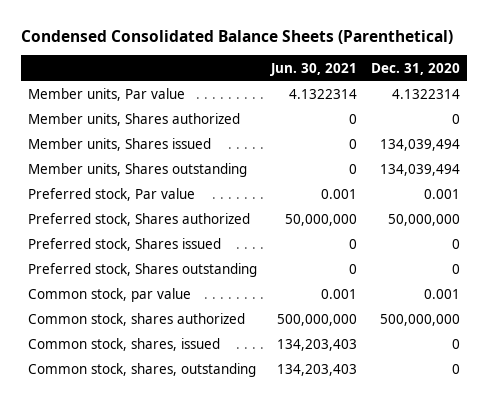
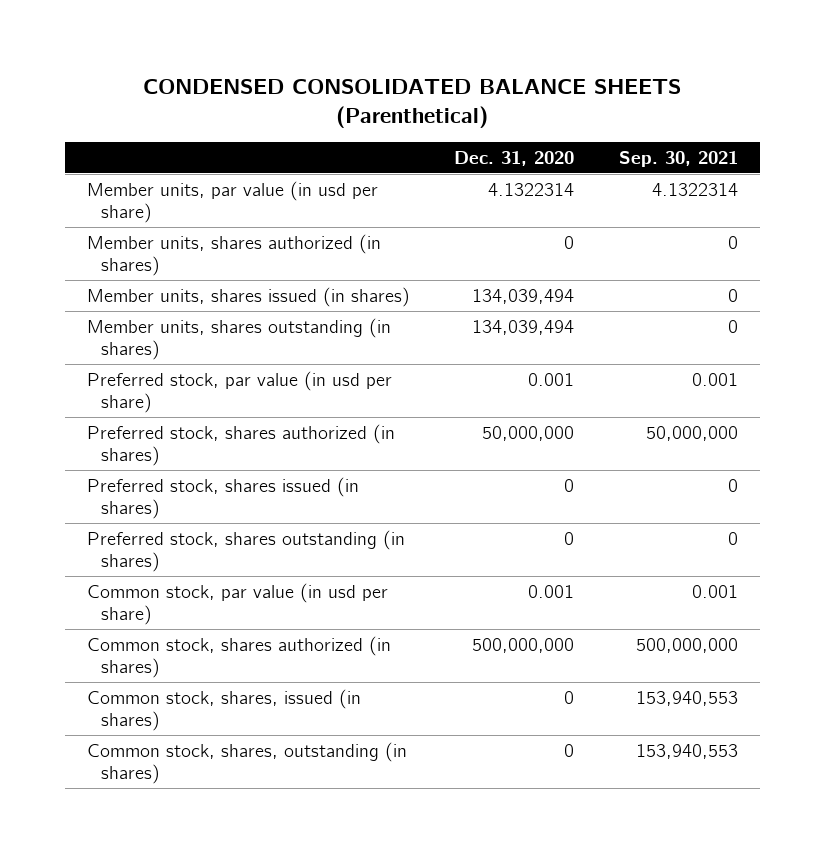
[21,29,454,44] Condensed Consolidated Balance Sheets (Parenthetical) -> [143,78,682,129] CONDENSED CONSOLIDATED BALANCE SHEETS (Parenthetical)
[269,62,357,76] Jun. 30, 2021 -> none
none -> [619,150,739,167] Sep. 30, 2021
[28,88,186,102] Member units, Par value -> [86,180,378,224] Member units, par value (in usd per share)
[28,113,241,127] Member units, Shares authorized -> [86,233,381,277] Member units, shares authorized (in shares)
[28,138,212,152] Member units, Shares issued -> [86,286,410,307] Member units, shares issued (in shares)
[28,163,248,178] Member units, Shares outstanding -> [86,317,391,361] Member units, shares outstanding (in shares)
[28,188,196,202] Preferred stock, Par value -> [86,370,392,414] Preferred stock, par value (in usd per share)
[28,213,251,227] Preferred stock, Shares authorized -> [86,423,395,467] Preferred stock, shares authorized (in shares)
[28,238,222,252] Preferred stock, Shares issued -> [86,476,359,520] Preferred stock, shares issued (in shares)
[28,263,258,278] Preferred stock, Shares outstanding -> [86,529,405,573] Preferred stock, shares outstanding (in shares)
[28,288,192,303] Common stock, par value -> [86,582,388,626] Common stock, par value (in usd per share)
[28,313,246,327] Common stock, shares authorized -> [86,635,391,679] Common stock, shares authorized (in shares)
[28,338,221,352] Common stock, shares, issued -> [86,688,361,732] Common stock, shares, issued (in shares)
[28,363,257,378] Common stock, shares, outstanding -> [86,741,407,785] Common stock, shares, outstanding (in shares)

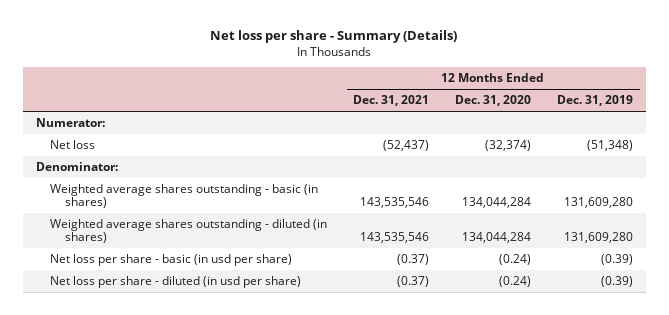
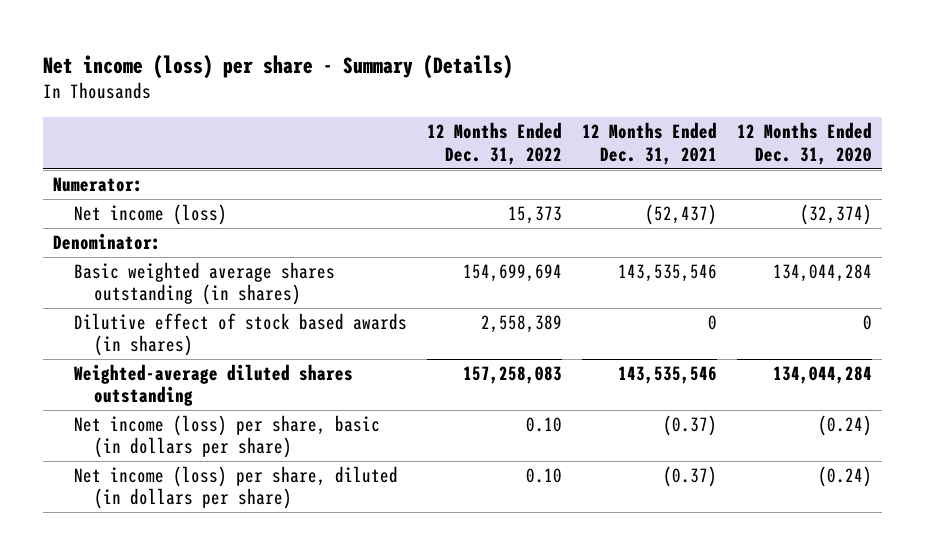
[210,30,458,44] Net loss per share - Summary (Details) -> [43,54,514,79] Net income (loss) per share - Summary (Details)
[557,95,634,107] Dec. 31, 2019 -> none
none -> [426,122,562,165] 12 Months Ended Dec. 31, 2022
[50,140,96,150] Net loss -> [73,204,227,226] Net income (loss)
[50,184,319,209] Weighted average shares outstanding - basic (in shares) -> [73,262,335,306] Basic weighted average shares outstanding (in shares)
none -> [73,313,407,357] Dilutive effect of stock based awards (in shares)
[50,219,328,244] Weighted average shares outstanding - diluted (in shares) -> [73,364,353,407] Weighted-average diluted shares outstanding
[50,254,293,267] Net loss per share - basic (in usd per share) -> [73,415,380,459] Net income (loss) per share, basic (in dollars per share)
[50,276,302,289] Net loss per share - diluted (in usd per share) -> [73,466,398,510] Net income (loss) per share, diluted (in dollars per share)

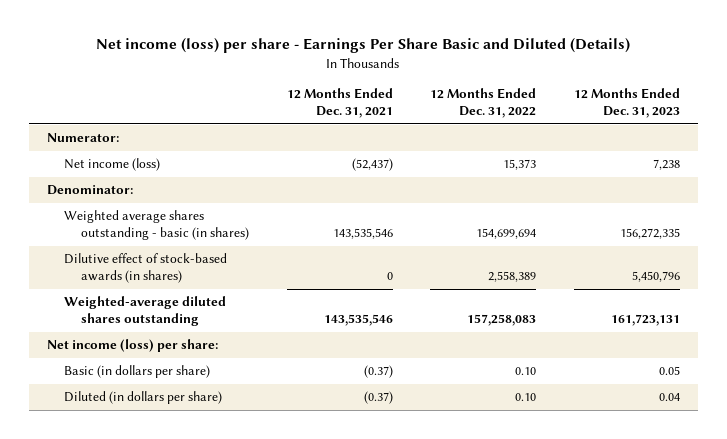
[43,54,514,79] Net income (loss) per share - Summary (Details) -> [96,38,631,54] Net income (loss) per share - Earnings Per Share Basic and Diluted (Details)
[737,122,873,165] 12 Months Ended Dec. 31, 2020 -> none
none -> [573,88,680,119] 12 Months Ended Dec. 31, 2023
[73,262,335,306] Basic weighted average shares outstanding (in shares) -> [64,210,249,241] Weighted average shares outstanding - basic (in shares)
[73,313,407,357] Dilutive effect of stock based awards (in shares) -> [64,253,228,284] Dilutive effect of stock-based awards (in shares)
none -> [47,339,219,353] Net income (loss) per share:
[73,415,380,459] Net income (loss) per share, basic (in dollars per share) -> [64,365,211,379] Basic (in dollars per share)
[73,466,398,510] Net income (loss) per share, diluted (in dollars per share) -> [64,391,223,405] Diluted (in dollars per share)

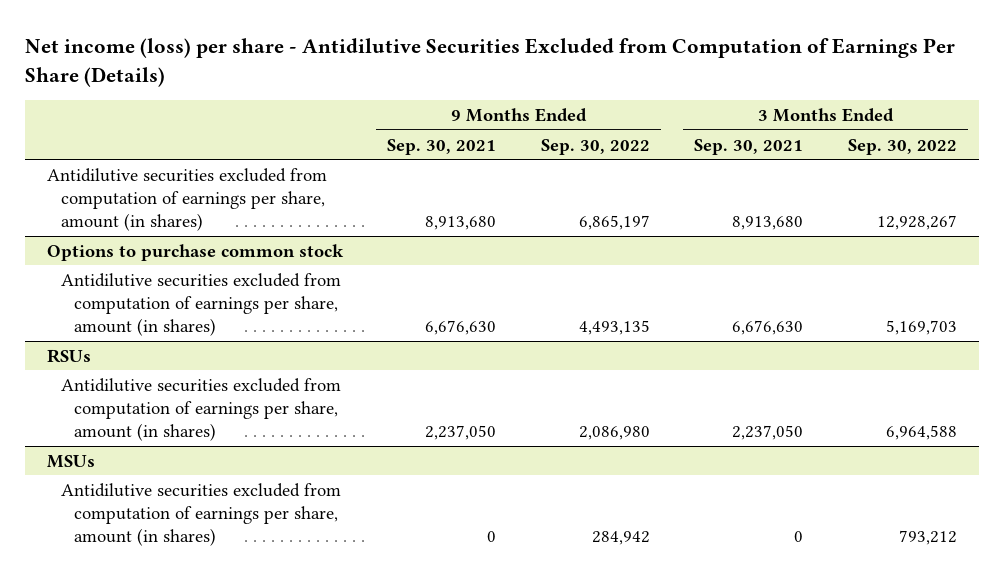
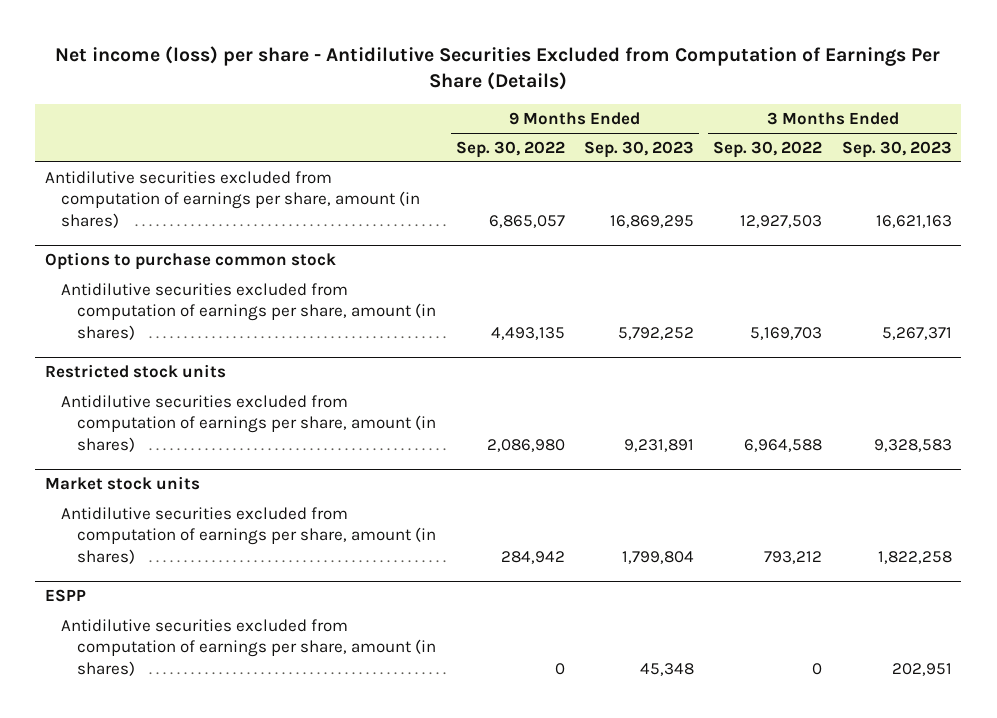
[387,138,497,155] Sep. 30, 2021 -> none
[694,138,804,155] Sep. 30, 2021 -> none
none -> [583,140,694,158] Sep. 30, 2023
none -> [841,140,952,158] Sep. 30, 2023
[578,215,650,231] 6,865,197 -> [488,214,565,228] 6,865,057
[876,215,957,231] 12,928,267 -> [740,214,823,228] 12,927,503
[46,348,91,363] RSUs -> [44,364,226,379] Restricted stock units
[46,454,95,468] MSUs -> none
none -> [44,476,200,491] Market stock units
none -> [44,589,86,603] ESPP
none -> [61,618,437,676] Antidilutive securities excluded from computation of earnings per share, amount (in shares)

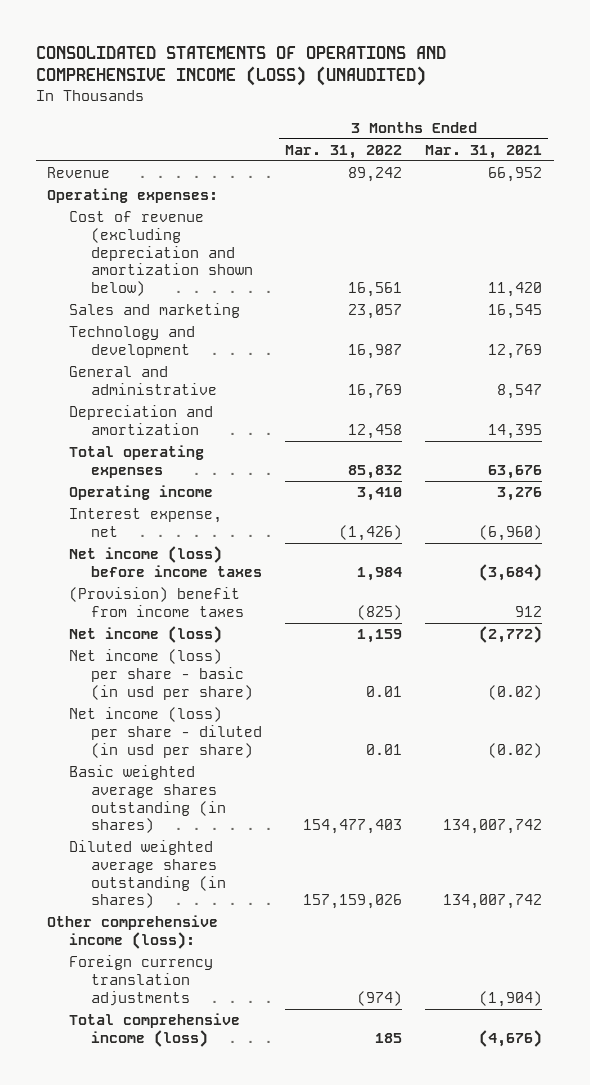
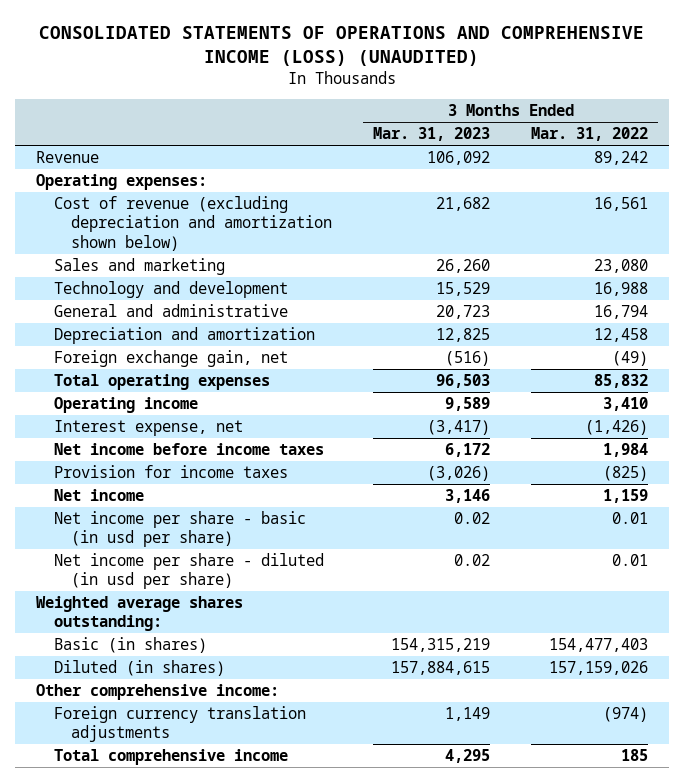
[425,144,543,159] Mar. 31, 2021 -> none
none -> [373,127,491,142] Mar. 31, 2023
[348,304,403,320] 23,057 -> [594,259,649,274] 23,080
[348,343,403,359] 16,987 -> [594,282,649,297] 16,988
[348,383,403,399] 16,769 -> [594,305,649,320] 16,794
none -> [53,350,288,368] Foreign exchange gain, net
[69,546,262,577] Net income (loss) before income taxes -> [53,443,324,456] Net income before income taxes
[69,587,244,617] (Provision) benefit from income taxes -> [53,465,288,479] Provision for income taxes
[69,626,223,644] Net income (loss) -> [53,489,144,502] Net income
[69,649,253,700] Net income (loss) per share - basic (in usd per share) -> [53,511,306,548] Net income per share - basic (in usd per share)
[69,707,262,758] Net income (loss) per share - diluted (in usd per share) -> [53,553,324,590] Net income per share - diluted (in usd per share)
none -> [35,596,243,632] Weighted average shares outstanding:
[69,765,226,834] Basic weighted average shares outstanding (in shares) -> [53,637,207,654] Basic (in shares)
[69,840,226,909] Diluted weighted average shares outstanding (in shares) -> [53,660,225,677] Diluted (in shares)
[47,915,219,949] Other comprehensive income (loss): -> [35,684,279,701] Other comprehensive income:
[69,1013,241,1047] Total comprehensive income (loss) -> [53,749,288,766] Total comprehensive income

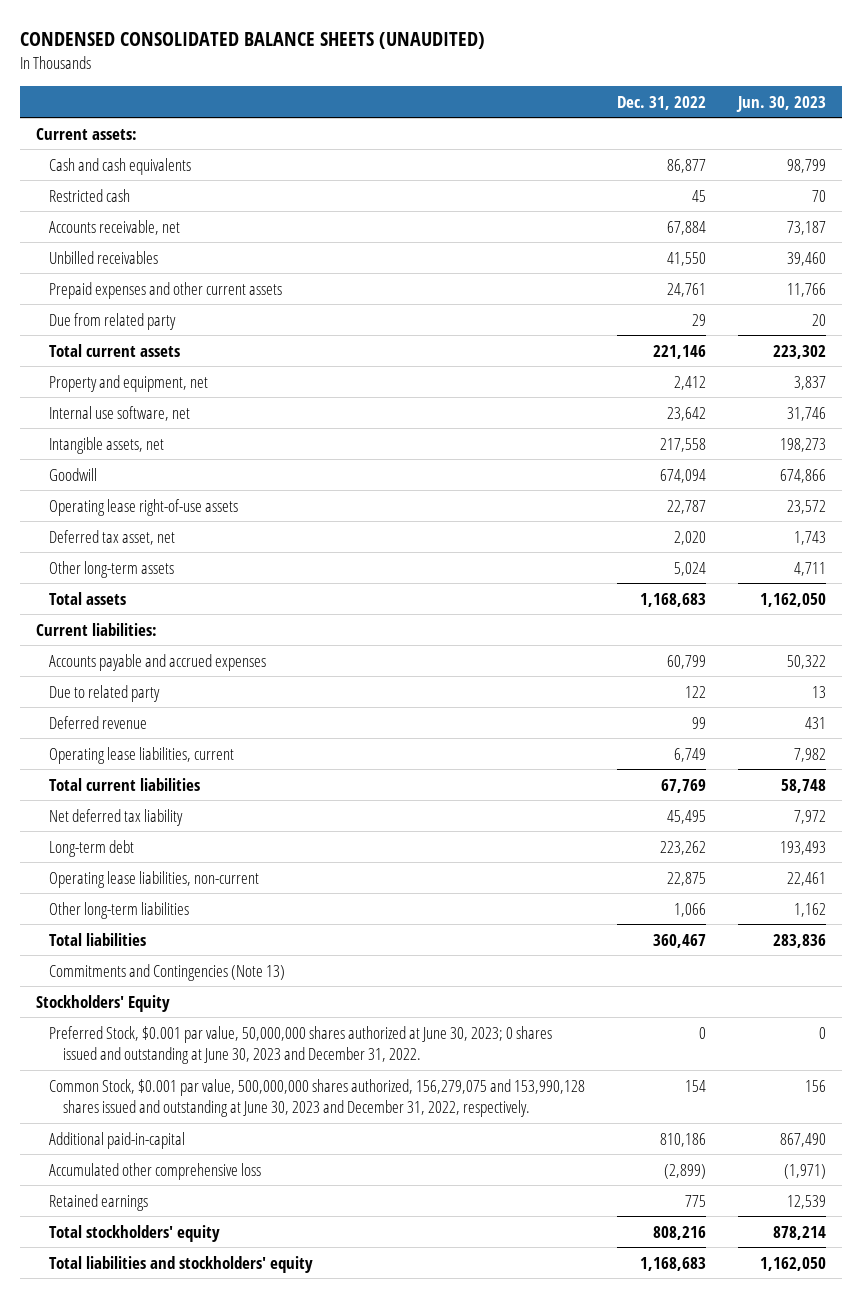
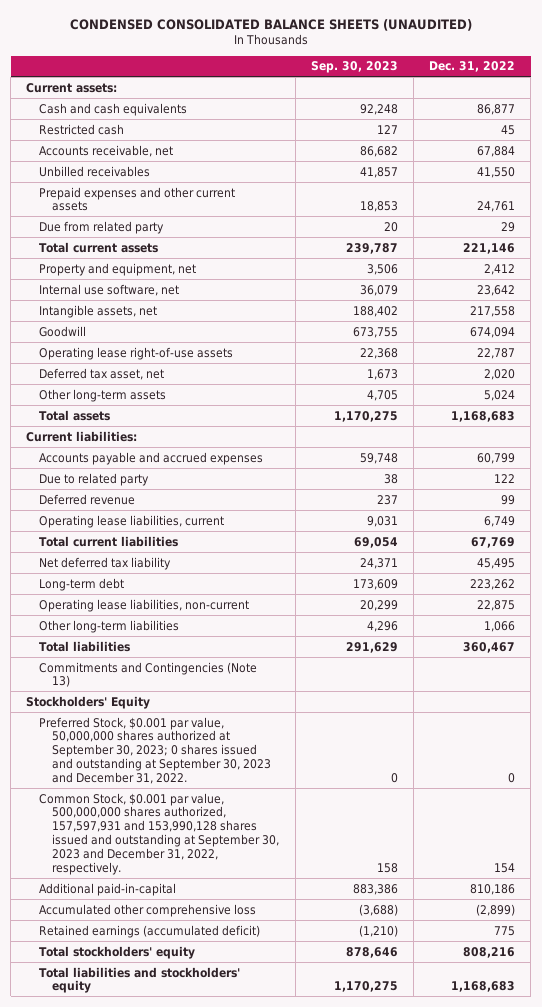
[735,95,826,112] Jun. 30, 2023 -> none
none -> [310,61,398,74] Sep. 30, 2023
[49,1025,553,1065] Preferred Stock, $0.001 par value, 50,000,000 shares authorized at June 30, 2023; 0 shares issued and outstanding at June 30, 2023 and December 31, 2022. -> [39,716,272,784] Preferred Stock, $0.001 par value, 50,000,000 shares authorized at September 30, 2023; 0 shares issued and outstanding at September 30, 2023 and December 31, 2022.
[49,1078,586,1118] Common Stock, $0.001 par value, 500,000,000 shares authorized, 156,279,075 and 153,990,128 shares issued and outstanding at June 30, 2023 and December 31, 2022, respectively. -> [39,792,280,875] Common Stock, $0.001 par value, 500,000,000 shares authorized, 157,597,931 and 153,990,128 shares issued and outstanding at September 30, 2023 and December 31, 2022, respectively.
[49,1193,149,1211] Retained earnings -> [39,924,261,938] Retained earnings (accumulated deficit)

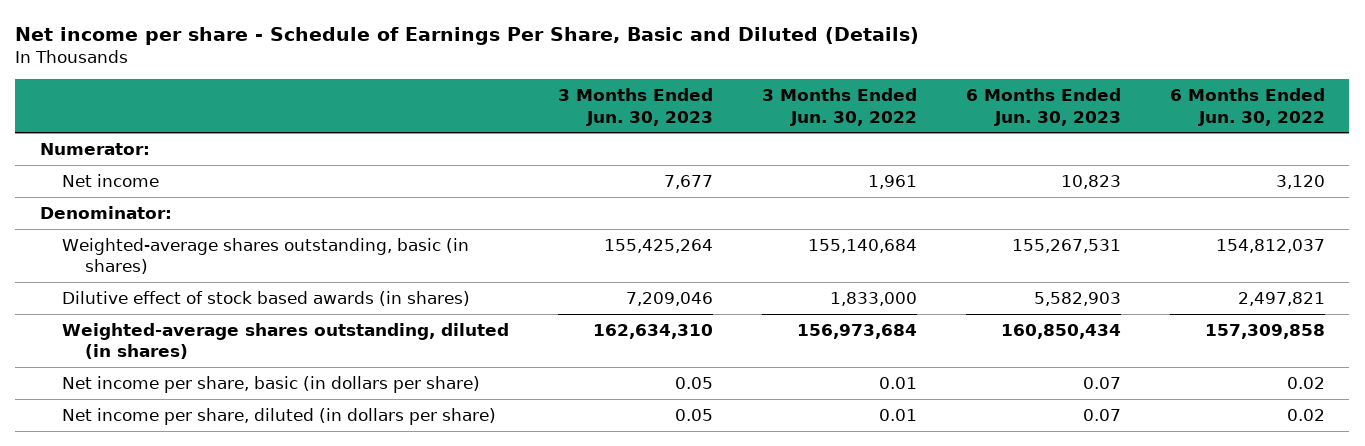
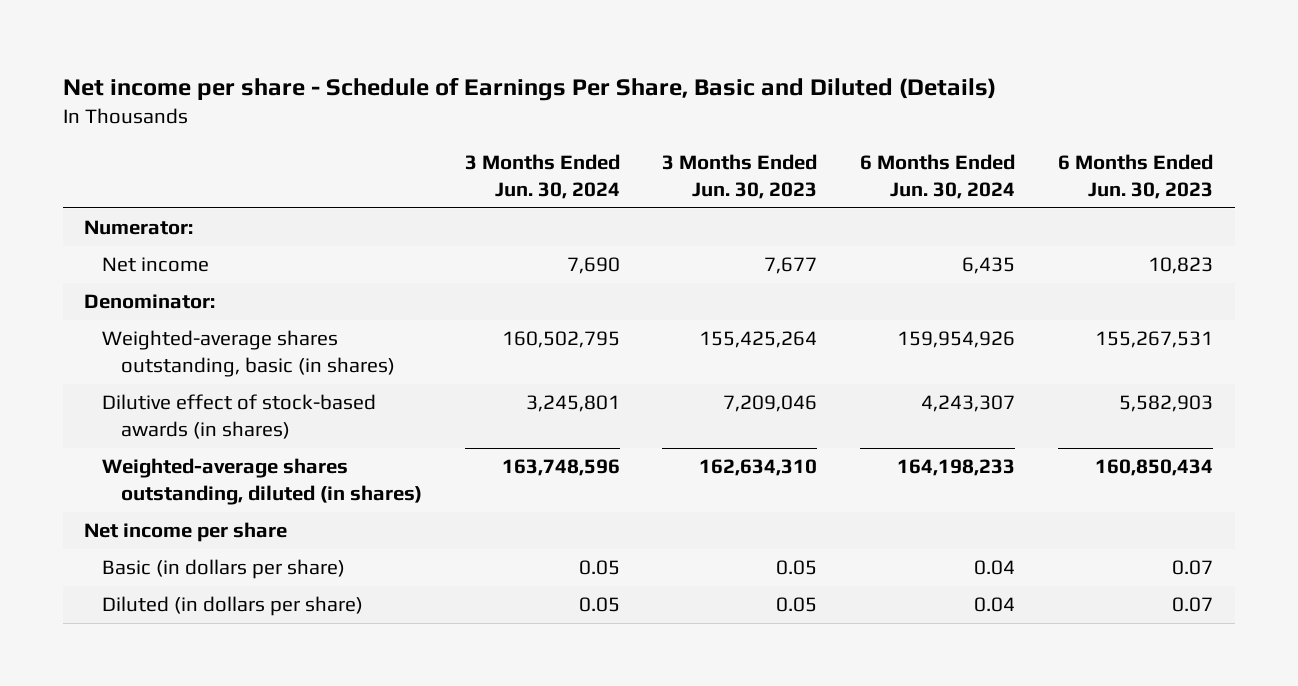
[762,88,918,126] 3 Months Ended Jun. 30, 2022 -> none
[1169,88,1325,126] 6 Months Ended Jun. 30, 2022 -> none
none -> [464,154,620,199] 3 Months Ended Jun. 30, 2024
none -> [860,154,1016,199] 6 Months Ended Jun. 30, 2024
[62,290,471,306] Dilutive effect of stock based awards (in shares) -> [102,394,377,439] Dilutive effect of stock-based awards (in shares)
none -> [84,522,288,543] Net income per share
[62,375,481,393] Net income per share, basic (in dollars per share) -> [102,559,346,580] Basic (in dollars per share)
[62,407,497,425] Net income per share, diluted (in dollars per share) -> [102,596,364,617] Diluted (in dollars per share)

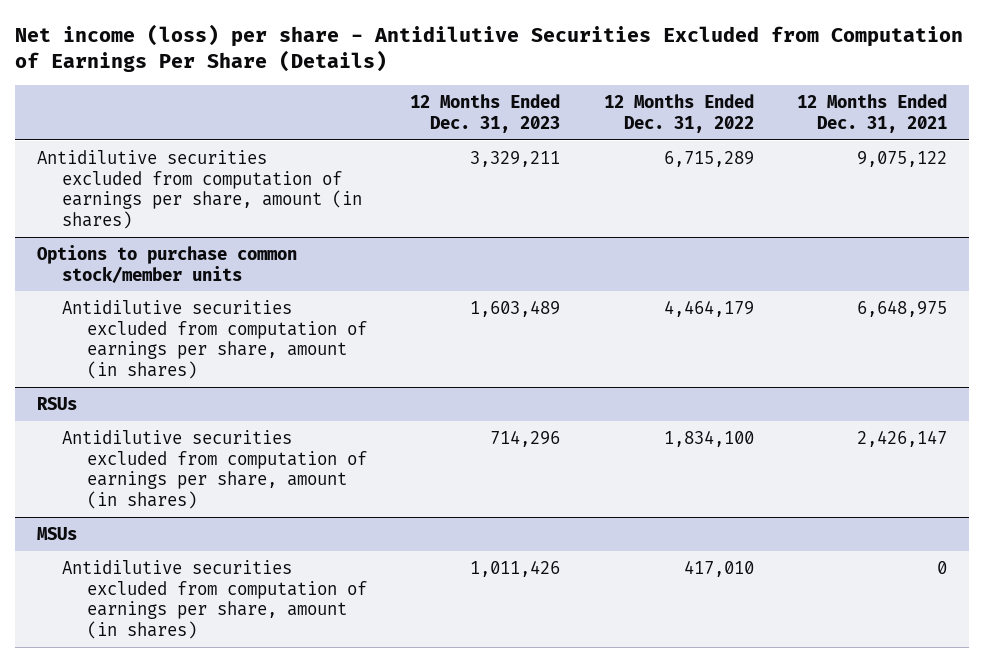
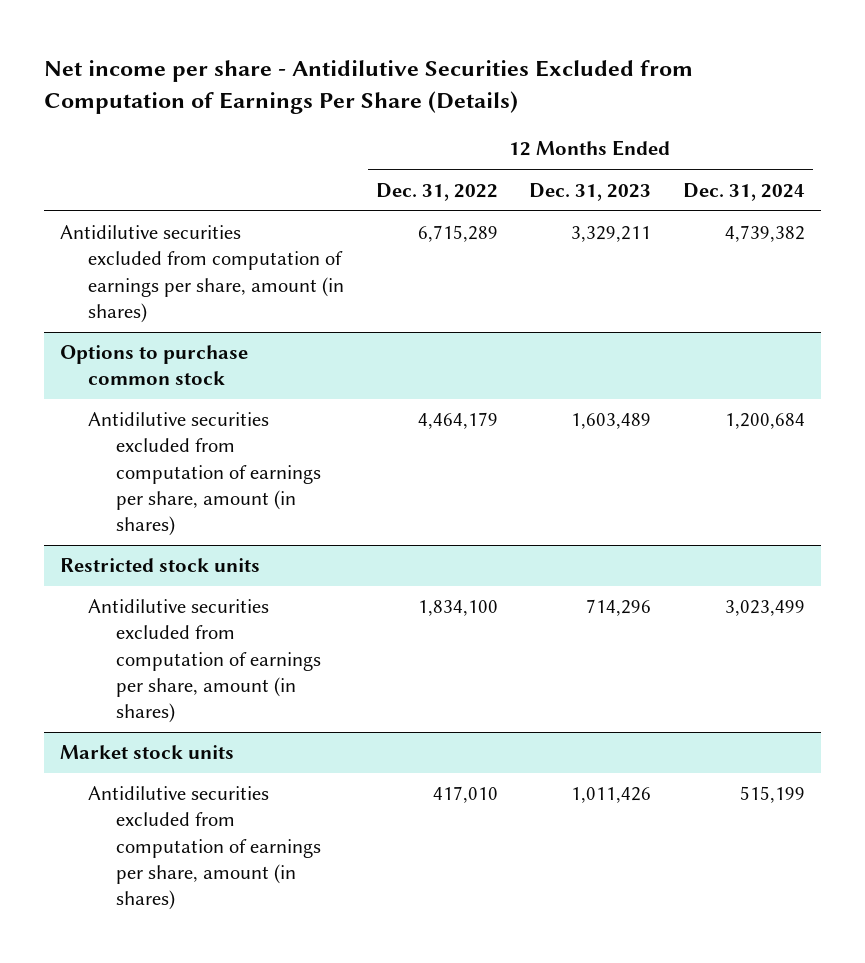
[15,23,964,73] Net income (loss) per share - Antidilutive Securities Excluded from Computation of Earnings Per Share (Details) -> [43,59,693,114] Net income per share - Antidilutive Securities Excluded from Computation of Earnings Per Share (Details)
[797,94,948,134] 12 Months Ended Dec. 31, 2021 -> none
none -> [683,182,806,201] Dec. 31, 2024
[36,244,297,283] Options to purchase common stock/member units -> [59,345,248,386] Options to purchase common stock
[36,396,77,410] RSUs -> [59,558,260,573] Restricted stock units
[36,526,77,540] MSUs -> [59,745,234,760] Market stock units

